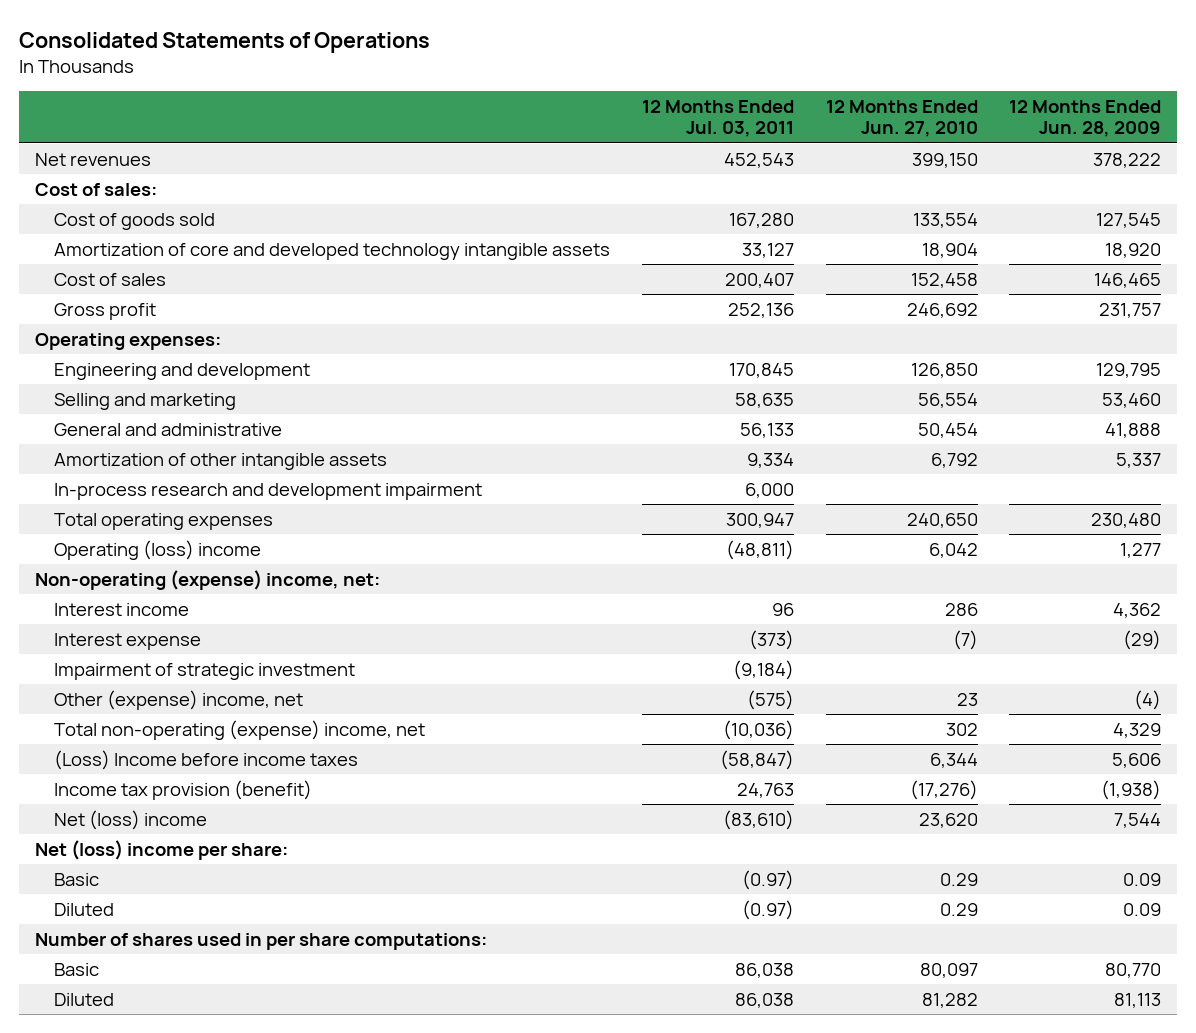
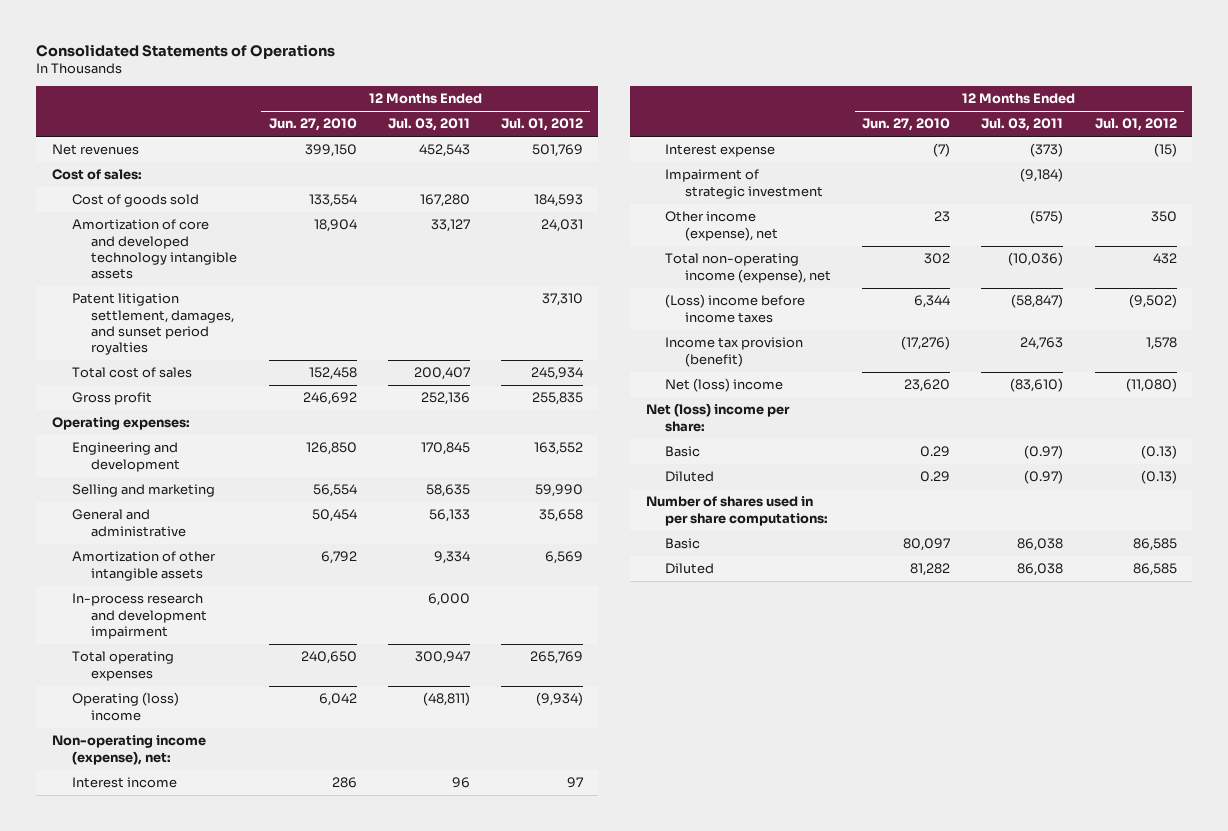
[1009,99,1162,138] 12 Months Ended Jun. 28, 2009 -> none
none -> [500,118,583,132] Jul. 01, 2012
none -> [71,293,235,356] Patent litigation settlement, damages, and sunset period royalties
[54,272,167,286] Cost of sales -> [71,367,192,379] Total cost of sales
[34,569,380,590] Non-operating (expense) income, net: -> [51,735,206,765] Non-operating income (expense), net:
[54,689,304,710] Other (expense) income, net -> [665,211,779,241] Other income (expense), net
[54,719,426,740] Total non-operating (expense) income, net -> [665,253,832,283] Total non-operating income (expense), net
[54,749,359,770] (Loss) Income before income taxes -> [665,294,806,323] (Loss) income before income taxes

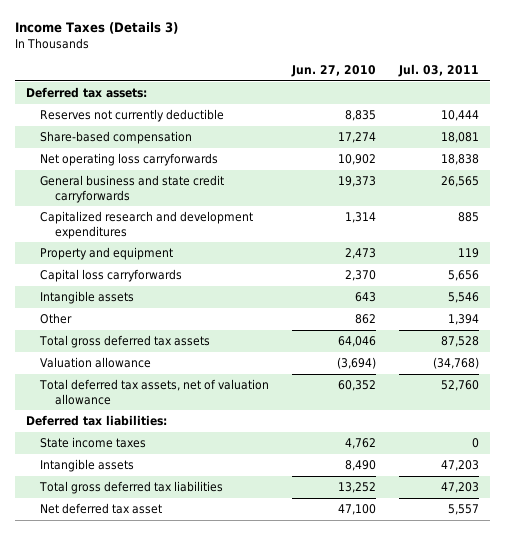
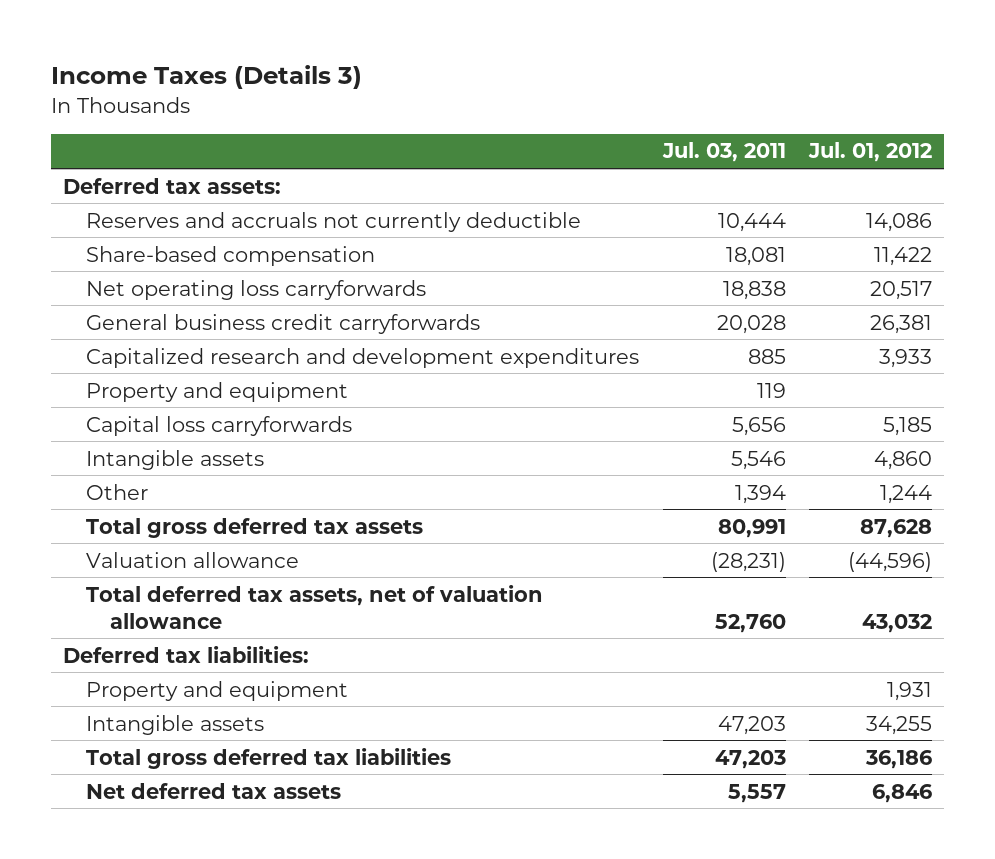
[290,64,376,77] Jun. 27, 2010 -> none
none -> [808,142,933,163] Jul. 01, 2012
[40,108,225,122] Reserves not currently deductible -> [86,211,582,232] Reserves and accruals not currently deductible
[40,174,225,203] General business and state credit carryforwards -> [86,313,481,334] General business credit carryforwards
[440,175,479,187] 26,565 -> [716,314,786,334] 20,028
[440,335,479,347] 87,528 -> [717,518,786,538] 80,991
[432,356,479,369] (34,768) -> [710,551,786,572] (28,231)
[40,436,147,448] State income taxes -> none
none -> [86,680,349,701] Property and equipment
[40,502,163,514] Net deferred tax asset -> [86,782,342,799] Net deferred tax assets

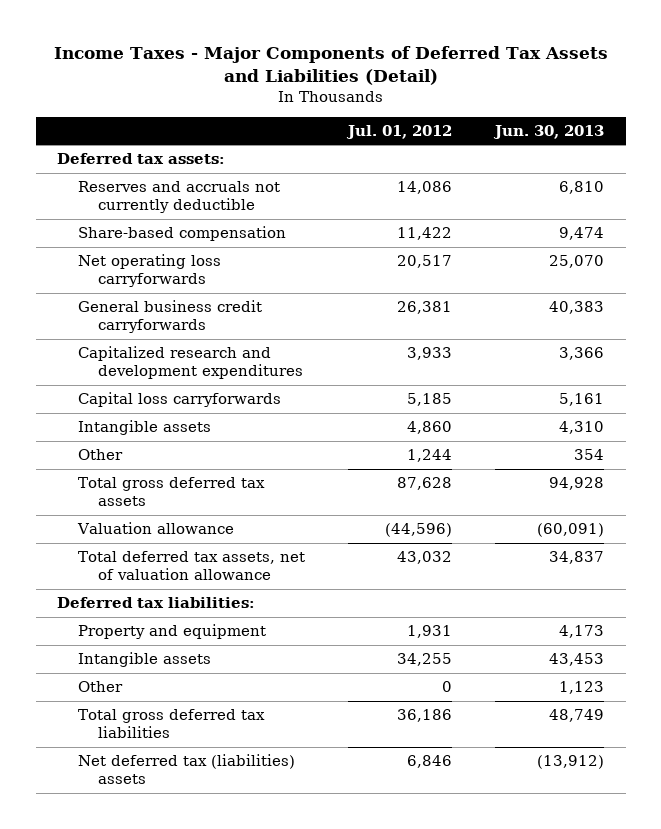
[51,65,363,90] Income Taxes (Details 3) -> [53,45,608,85] Income Taxes - Major Components of Deferred Tax Assets and Liabilities (Detail)
[661,142,786,163] Jul. 03, 2011 -> none
none -> [492,124,604,139] Jun. 30, 2013
[86,381,349,402] Property and equipment -> none
none -> [77,681,123,693] Other
[86,782,342,799] Net deferred tax assets -> [77,754,295,785] Net deferred tax (liabilities) assets

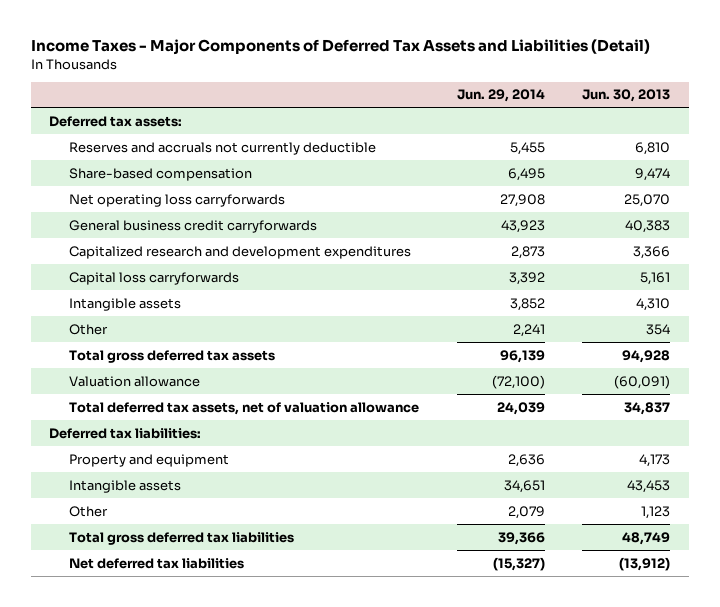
[345,124,452,139] Jul. 01, 2012 -> none
none -> [456,89,545,103] Jun. 29, 2014
[77,754,295,785] Net deferred tax (liabilities) assets -> [69,557,245,569] Net deferred tax liabilities

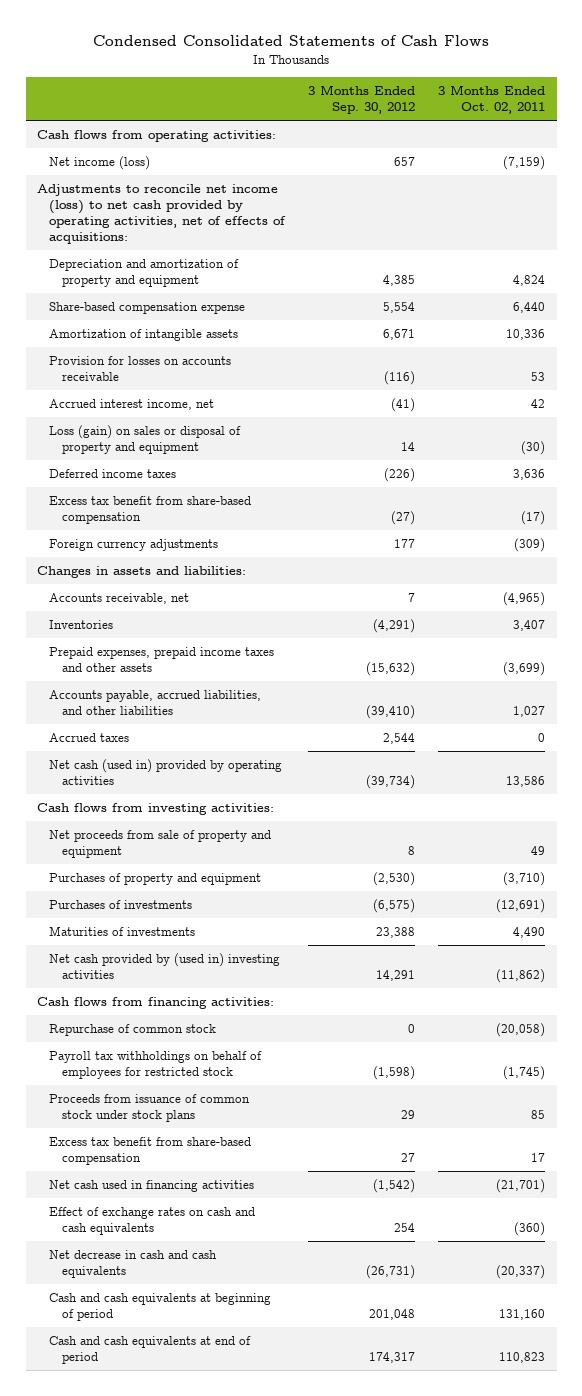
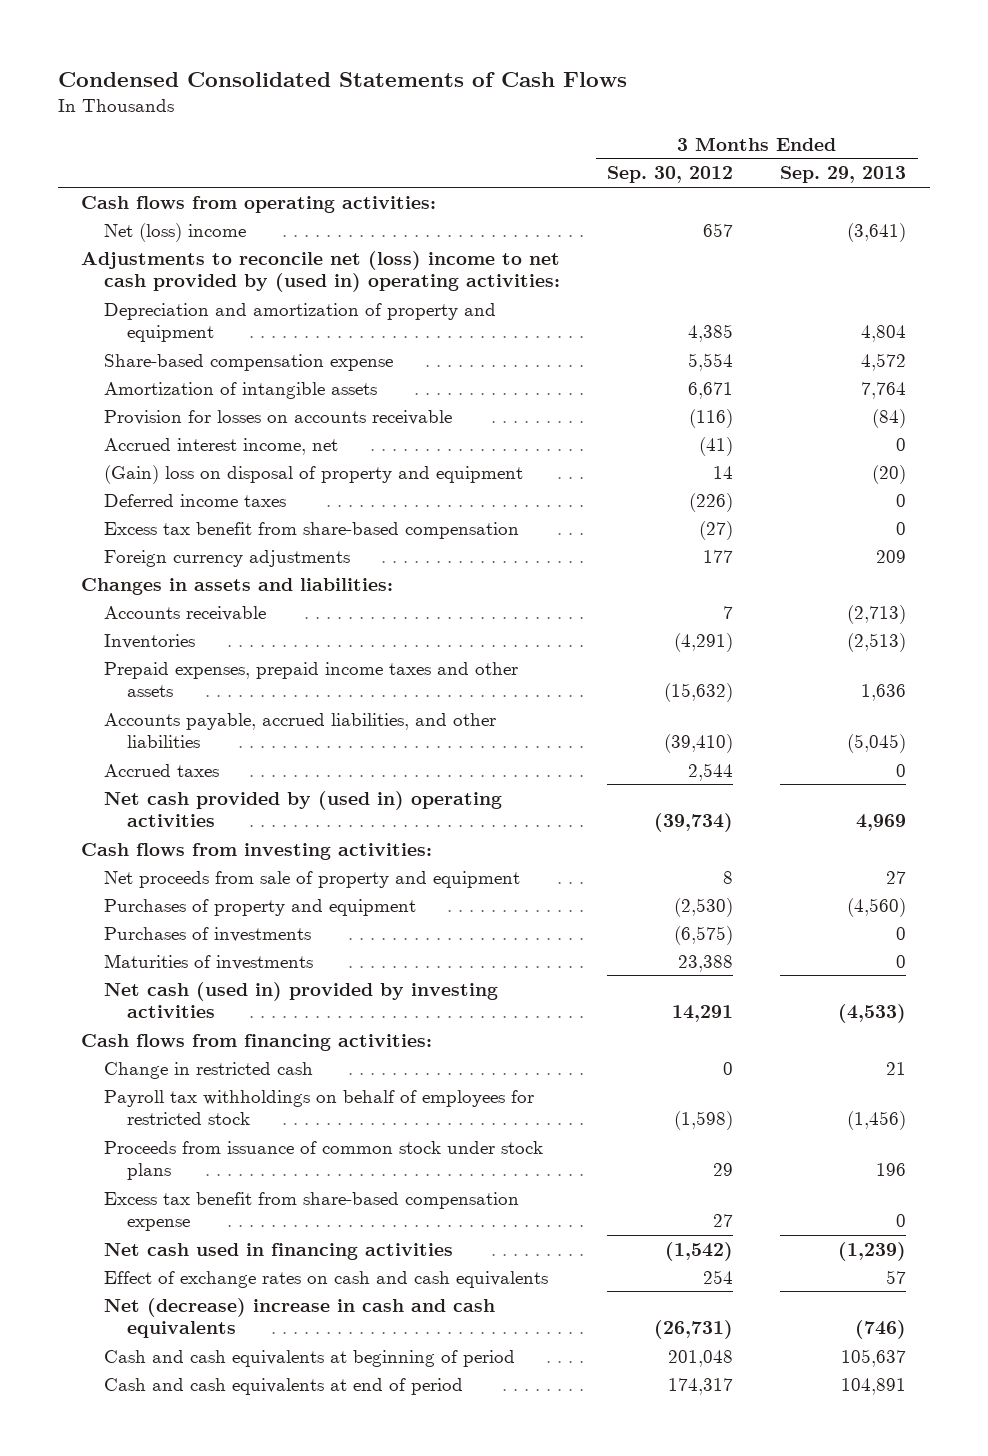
[438,85,546,115] 3 Months Ended Oct. 02, 2011 -> none
none -> [780,166,907,184] Sep. 29, 2013
[49,155,151,170] Net income (loss) -> [104,222,247,242] Net (loss) income
[37,183,287,245] Adjustments to reconcile net income (loss) to net cash provided by operating activities, net of effects of acquisitions: -> [81,250,561,293] Adjustments to reconcile net (loss) income to net cash provided by (used in) operating activities:
[49,424,242,455] Loss (gain) on sales or disposal of property and equipment -> [104,464,524,484] (Gain) loss on disposal of property and equipment
[49,592,190,604] Accounts receivable, net -> [104,605,267,621] Accounts receivable
[49,758,283,786] Net cash (used in) provided by operating activities -> [104,790,503,828] Net cash provided by (used in) operating activities
[49,952,281,980] Net cash provided by (used in) investing activities -> [104,981,499,1019] Net cash (used in) provided by investing activities
[49,1023,217,1036] Repurchase of common stock -> none
none -> [104,1061,314,1079] Change in restricted cash
[49,1136,252,1166] Excess tax benefit from share-based compensation -> [104,1191,520,1232] Excess tax benefit from share-based compensation expense
[49,1249,218,1279] Net decrease in cash and cash equivalents -> [104,1297,496,1339] Net (decrease) increase in cash and cash equivalents

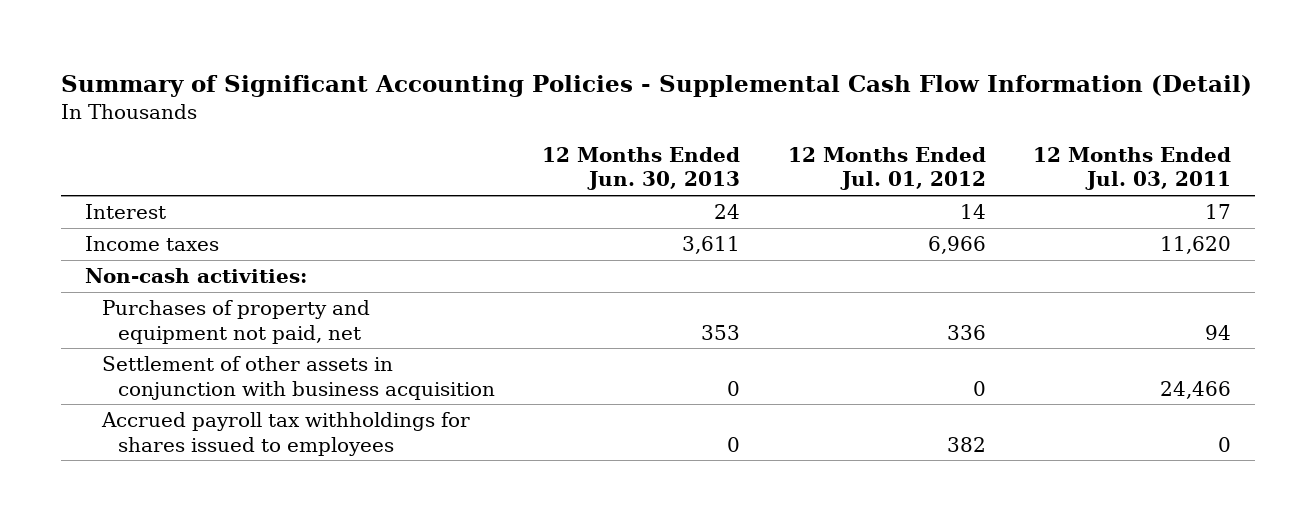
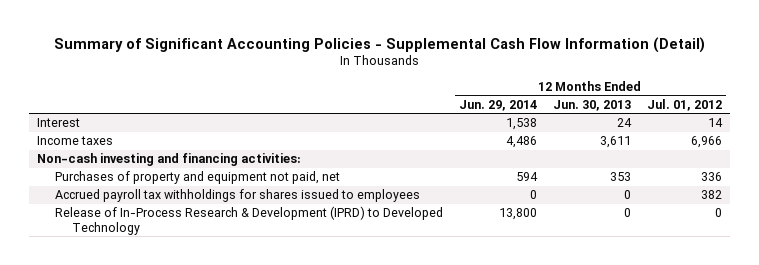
[1032,147,1231,191] 12 Months Ended Jul. 03, 2011 -> none
none -> [458,99,537,111] Jun. 29, 2014
[85,268,308,284] Non-cash activities: -> [37,153,302,167] Non-cash investing and financing activities:
[101,356,496,400] Settlement of other assets in conjunction with business acquisition -> none
none -> [54,206,443,235] Release of In-Process Research & Development (IPRD) to Developed Technology

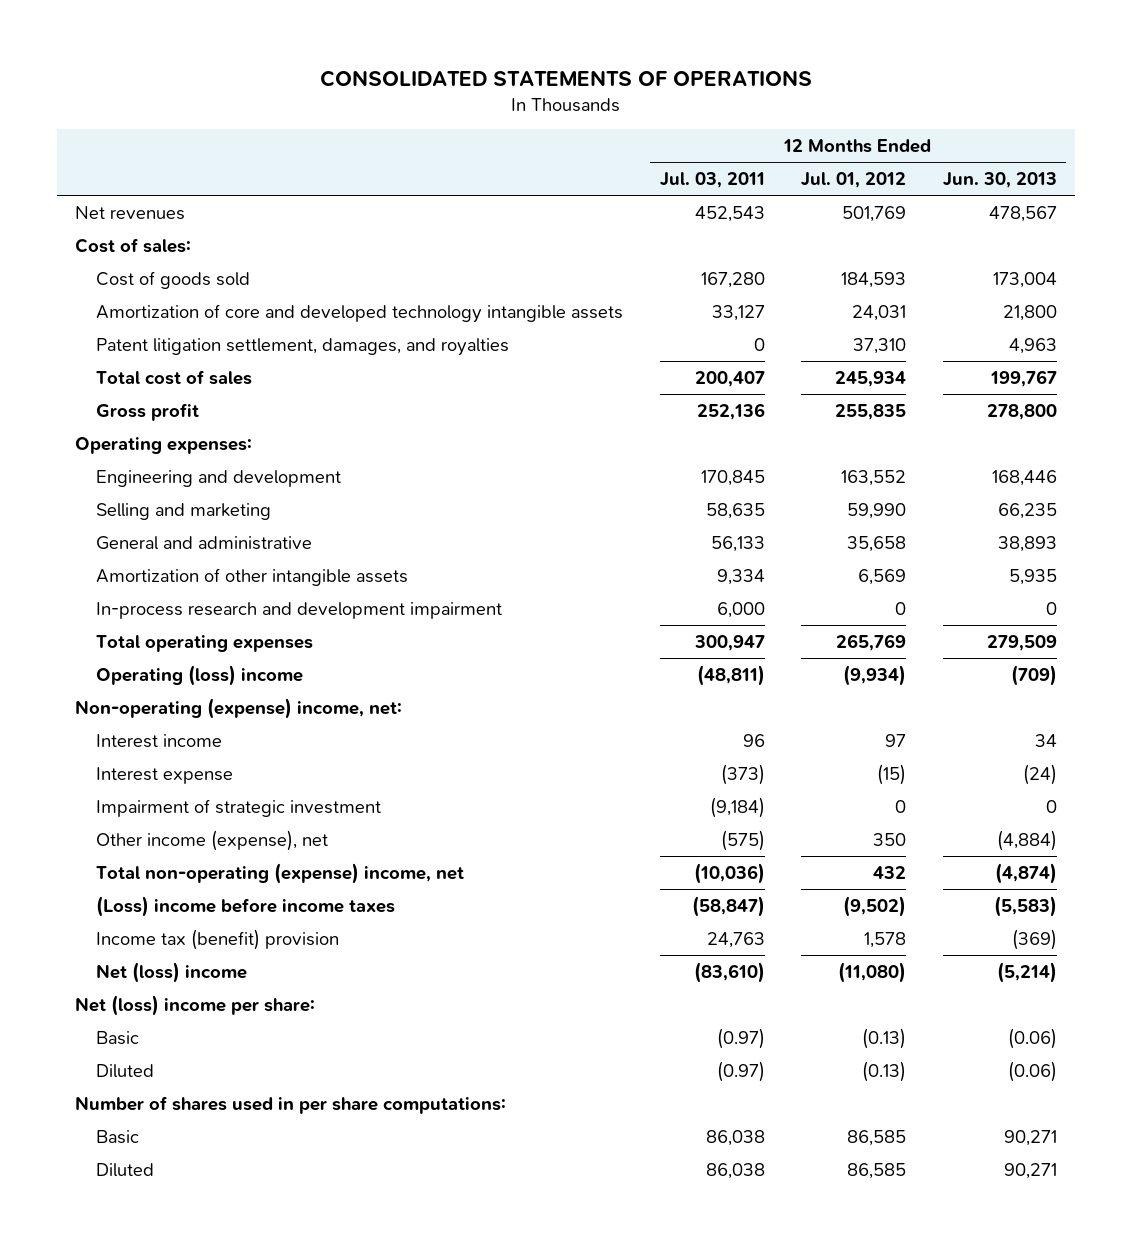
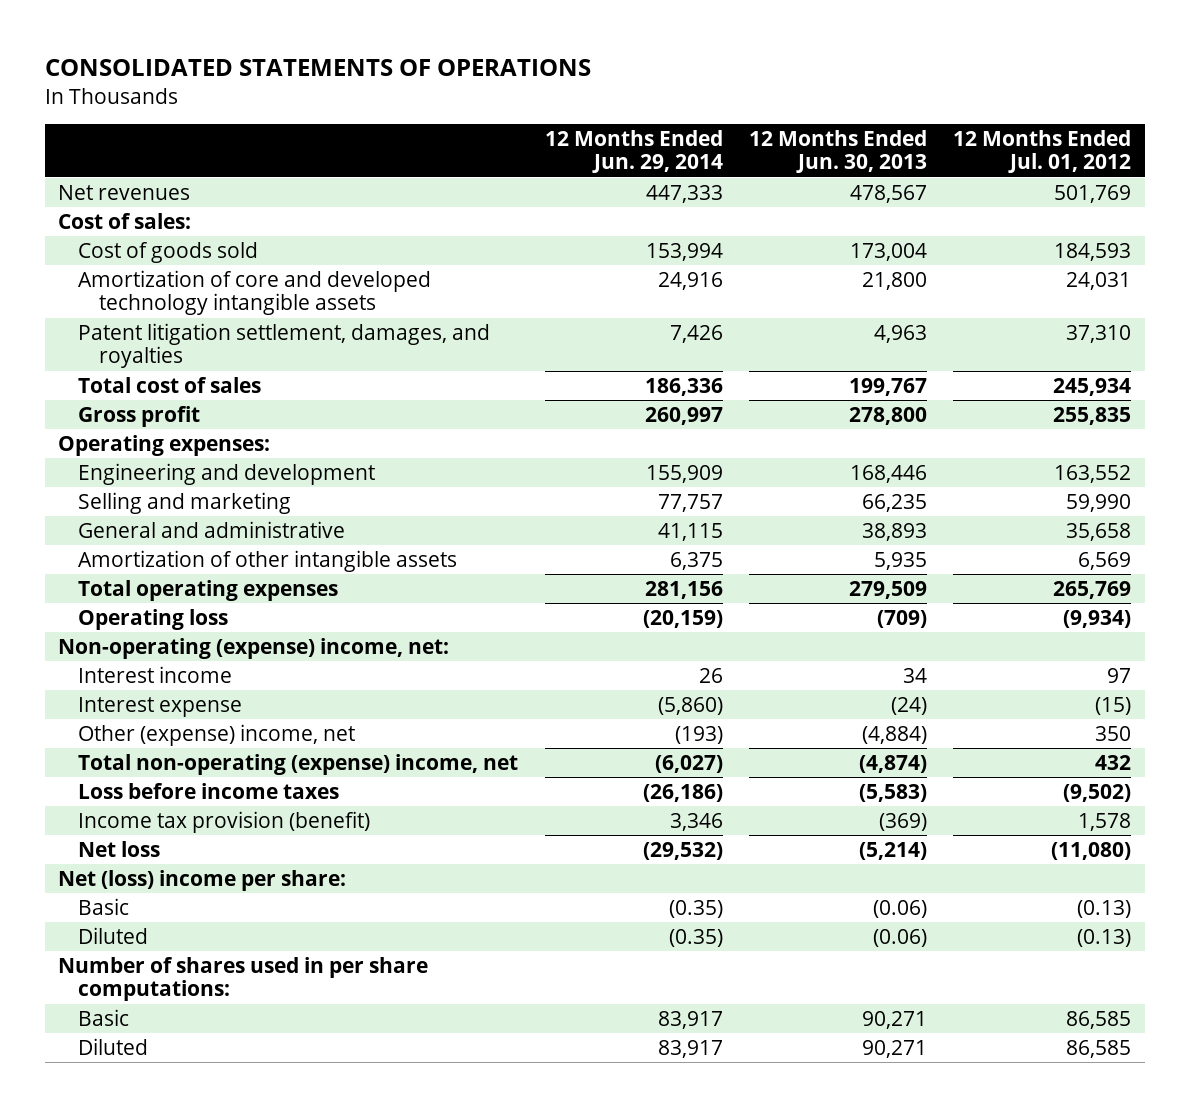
[659,171,765,188] Jul. 03, 2011 -> none
none -> [544,129,723,174] 12 Months Ended Jun. 29, 2014
[95,601,502,619] In-process research and development impairment -> none
[95,664,303,686] Operating (loss) income -> [78,608,229,630] Operating loss
[95,798,381,817] Impairment of strategic investment -> none
[95,829,328,851] Other income (expense), net -> [78,723,356,746] Other (expense) income, net
[95,895,395,917] (Loss) income before income taxes -> [78,782,340,799] Loss before income taxes
[95,928,339,950] Income tax (benefit) provision -> [78,810,371,833] Income tax provision (benefit)
[95,961,247,983] Net (loss) income -> [78,840,161,857] Net loss

